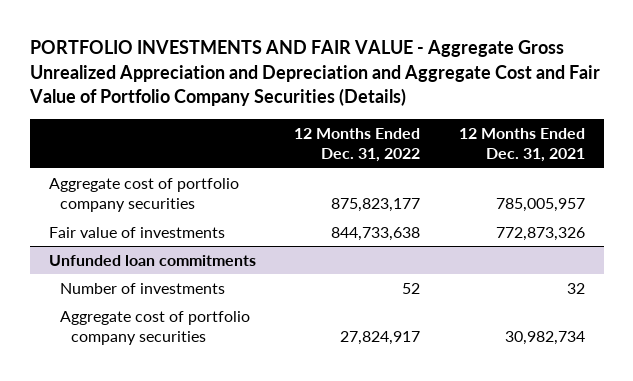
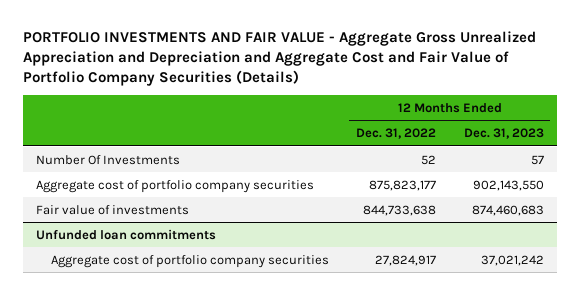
[458,127,585,163] 12 Months Ended Dec. 31, 2021 -> none
none -> [463,128,544,140] Dec. 31, 2023
none -> [36,154,181,165] Number Of Investments
[59,282,225,294] Number of investments -> none

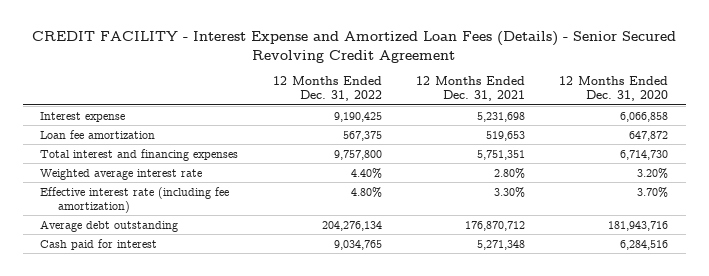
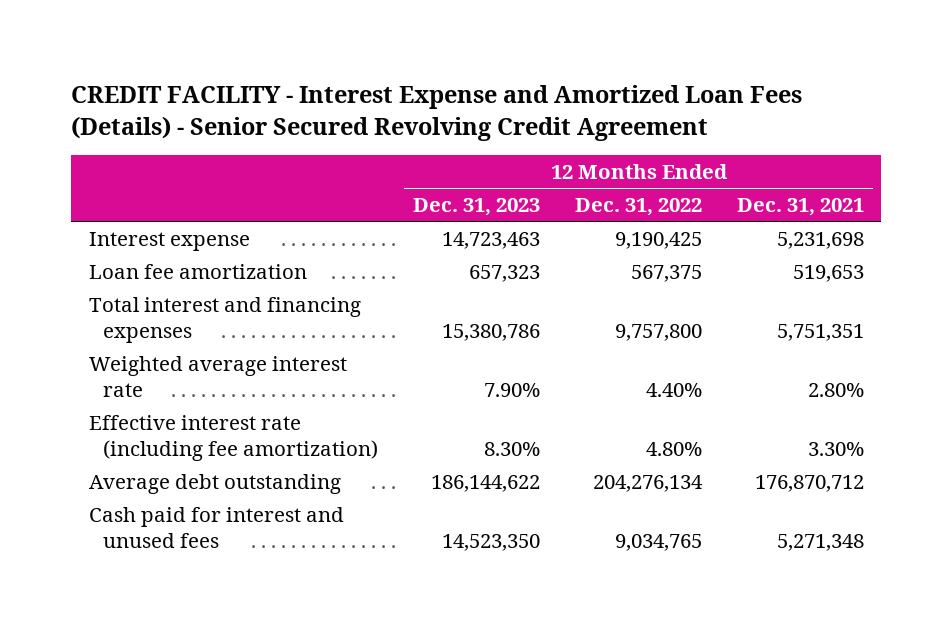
[559,76,669,101] 12 Months Ended Dec. 31, 2020 -> none
none -> [413,198,541,217] Dec. 31, 2023
[40,238,158,250] Cash paid for interest -> [88,506,344,549] Cash paid for interest and unused fees

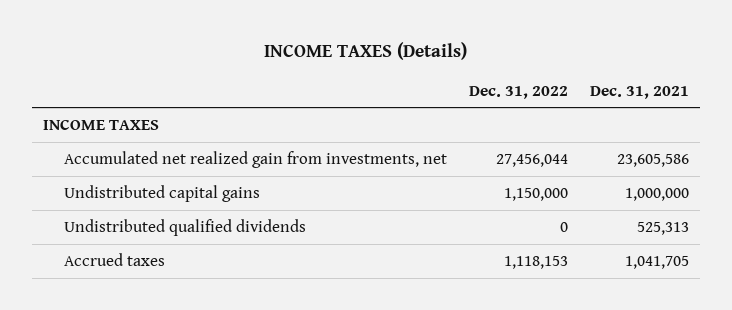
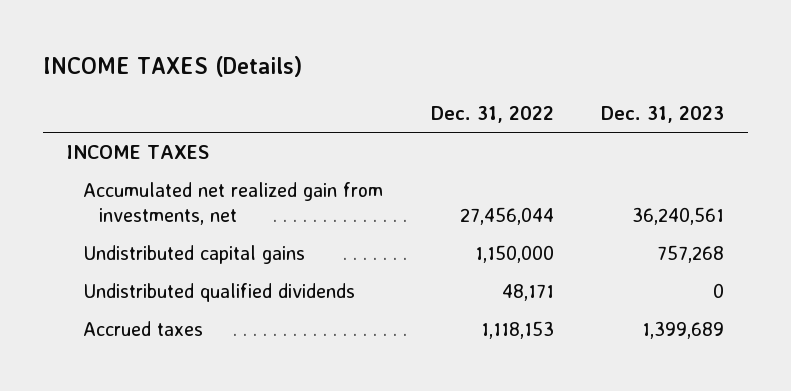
[590,85,690,99] Dec. 31, 2021 -> none
none -> [601,105,725,123] Dec. 31, 2023
[559,221,568,232] 0 -> [501,283,554,301] 48,171

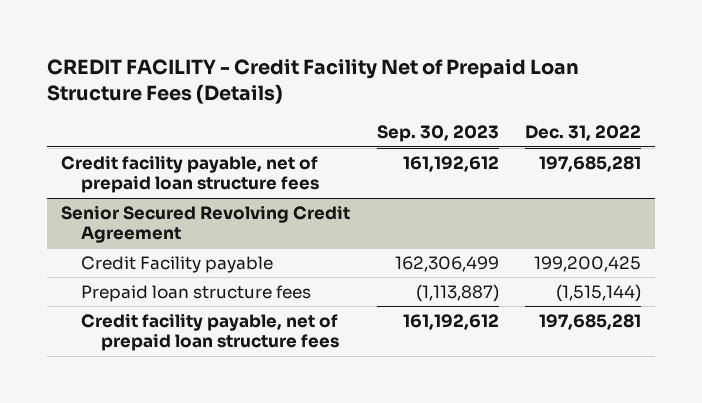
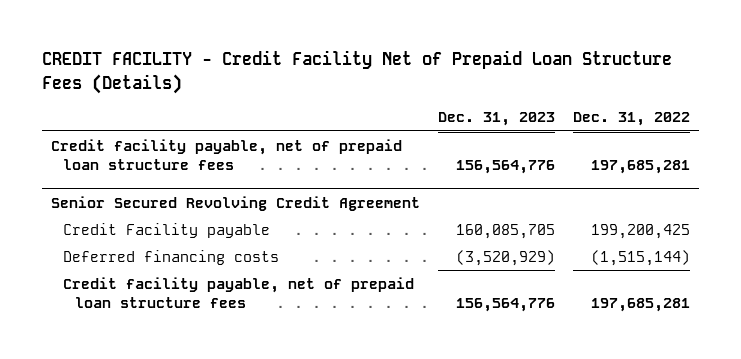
[376,125,499,143] Sep. 30, 2023 -> none
none -> [437,112,555,127] Dec. 31, 2023
[80,284,311,302] Prepaid loan structure fees -> [63,249,280,265] Deferred financing costs

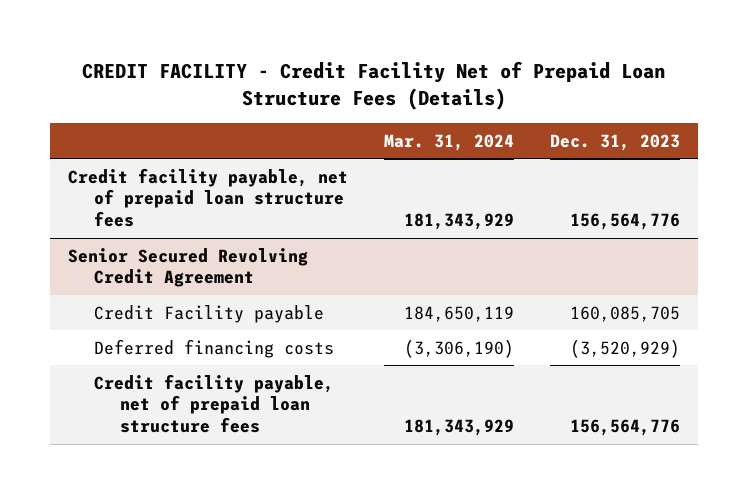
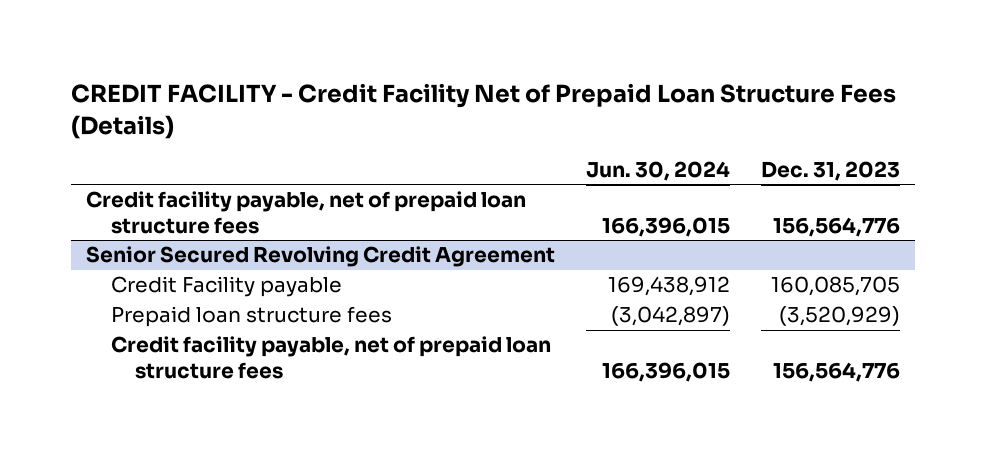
[384,133,515,151] Mar. 31, 2024 -> none
none -> [586,160,731,181] Jun. 30, 2024
[94,338,335,358] Deferred financing costs -> [110,306,392,328] Prepaid loan structure fees

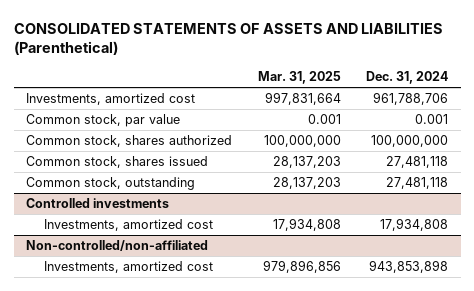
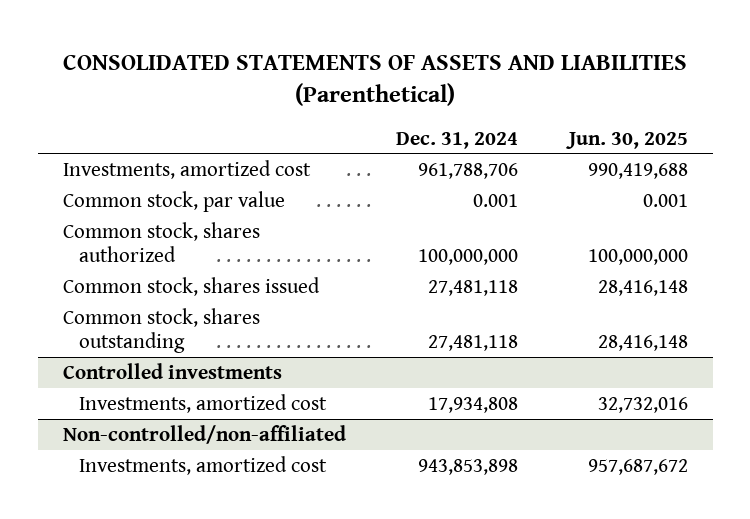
[257,71,341,85] Mar. 31, 2025 -> none
none -> [565,131,688,149] Jun. 30, 2025
[26,177,196,191] Common stock, outstanding -> [62,307,260,353] Common stock, shares outstanding

